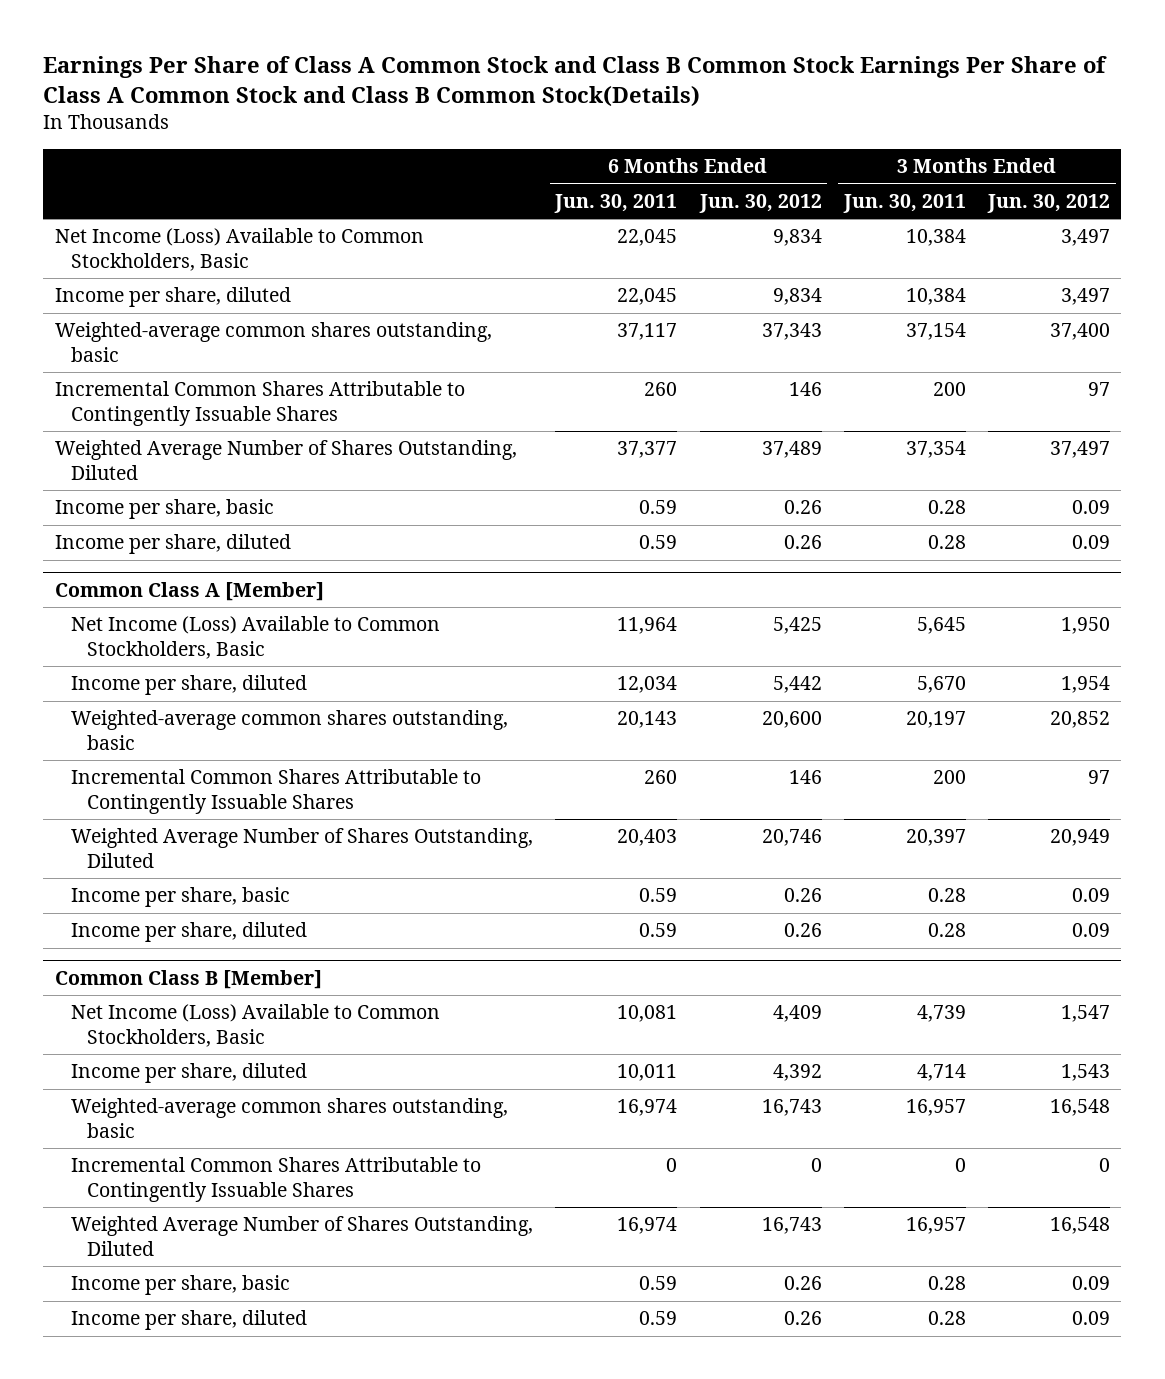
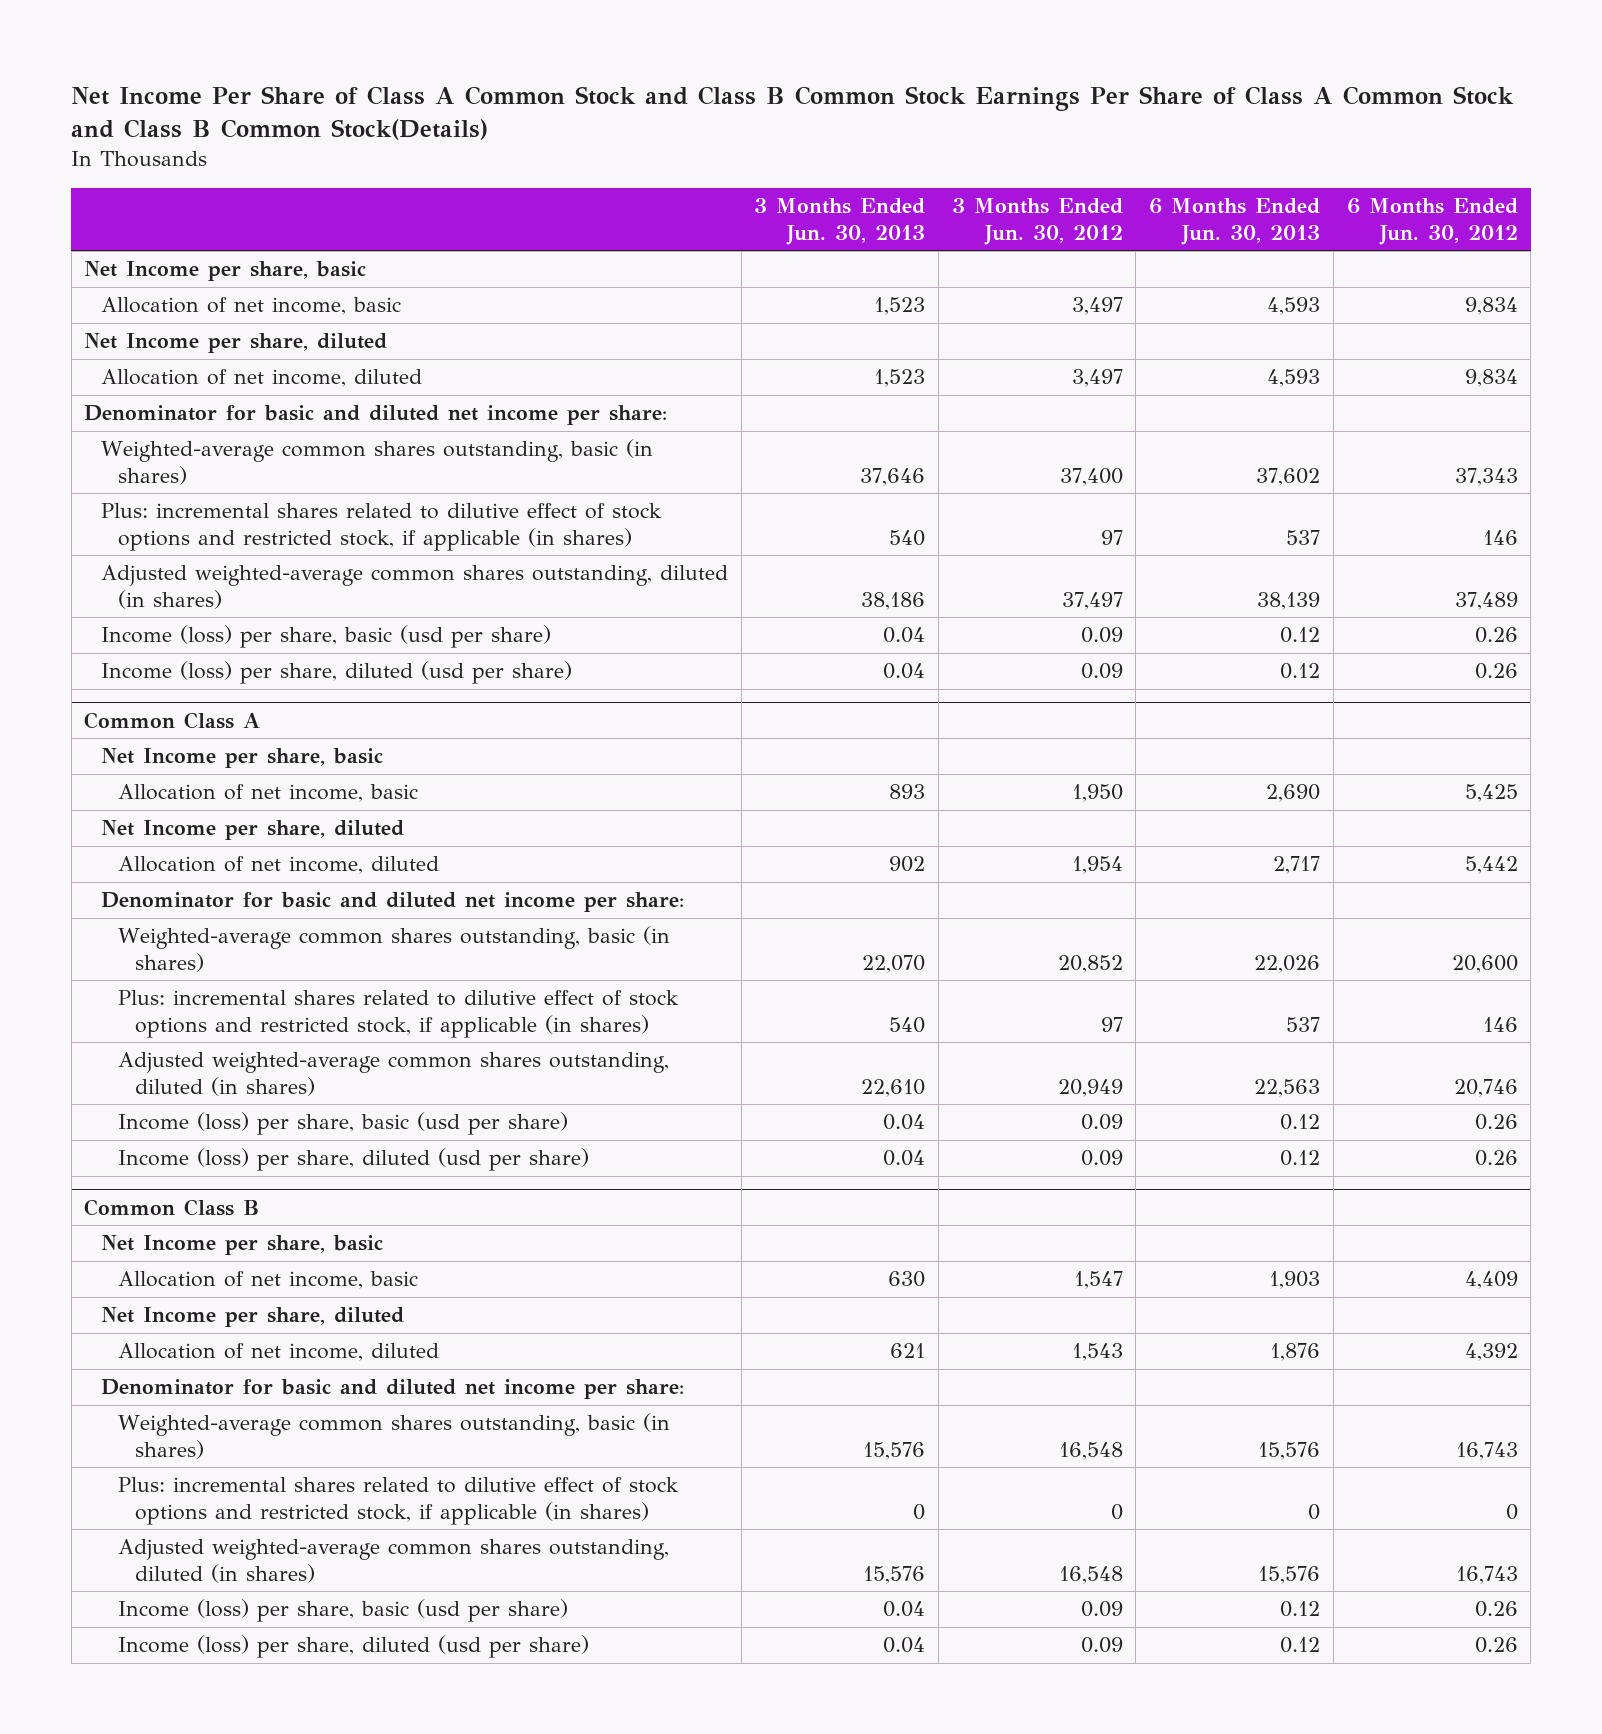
[43,56,1108,108] Earnings Per Share of Class A Common Stock and Class B Common Stock Earnings Per Share of Class A Common Stock and Class B Common Stock(Details) -> [71,86,1515,141] Net Income Per Share of Class A Common Stock and Class B Common Stock Earnings Per Share of Class A Common Stock and Class B Common Stock(Details)
[554,193,678,213] Jun. 30, 2011 -> none
[842,193,966,213] Jun. 30, 2011 -> none
none -> [754,198,926,245] 3 Months Ended Jun. 30, 2013
none -> [1149,198,1321,245] 6 Months Ended Jun. 30, 2013
none -> [84,261,367,282] Net Income per share, basic
[54,228,424,272] Net Income (Loss) Available to Common Stockholders, Basic -> [101,297,402,316] Allocation of net income, basic
none -> [84,333,388,354] Net Income per share, diluted
[54,287,291,308] Income per share, diluted -> [101,369,423,388] Allocation of net income, diluted
none -> [84,405,668,426] Denominator for basic and diluted net income per share:
[54,322,492,363] Weighted-average common shares outstanding, basic -> [101,439,654,485] Weighted-average common shares outstanding, basic (in shares)
[54,381,465,427] Incremental Common Shares Attributable to Contingently Issuable Shares -> [101,503,663,551] Plus: incremental shares related to dilutive effect of stock options and restricted stock, if applicable (in shares)
[54,440,517,481] Weighted Average Number of Shares Outstanding, Diluted -> [101,565,729,609] Adjusted weighted-average common shares outstanding, diluted (in shares)
[54,499,274,520] Income per share, basic -> [101,625,552,649] Income (loss) per share, basic (usd per share)
[54,534,291,555] Income per share, diluted -> [101,661,573,685] Income (loss) per share, diluted (usd per share)
[54,581,324,601] Common Class A [Member] -> [84,711,261,729] Common Class A
none -> [101,748,384,769] Net Income per share, basic
[70,616,440,660] Net Income (Loss) Available to Common Stockholders, Basic -> [117,784,418,803] Allocation of net income, basic
none -> [101,820,405,841] Net Income per share, diluted
[70,675,307,696] Income per share, diluted -> [117,856,439,875] Allocation of net income, diluted
none -> [101,892,685,913] Denominator for basic and diluted net income per share:
[70,710,508,751] Weighted-average common shares outstanding, basic -> [117,926,670,972] Weighted-average common shares outstanding, basic (in shares)
[70,769,481,815] Incremental Common Shares Attributable to Contingently Issuable Shares -> [117,990,679,1038] Plus: incremental shares related to dilutive effect of stock options and restricted stock, if applicable (in shares)
[70,828,533,869] Weighted Average Number of Shares Outstanding, Diluted -> [117,1052,669,1096] Adjusted weighted-average common shares outstanding, diluted (in shares)
[70,887,290,908] Income per share, basic -> [117,1112,568,1136] Income (loss) per share, basic (usd per share)
[70,922,307,943] Income per share, diluted -> [117,1148,589,1172] Income (loss) per share, diluted (usd per share)
[54,969,322,989] Common Class B [Member] -> [84,1198,260,1216] Common Class B
none -> [101,1235,384,1256] Net Income per share, basic
[70,1004,440,1048] Net Income (Loss) Available to Common Stockholders, Basic -> [117,1271,418,1290] Allocation of net income, basic
none -> [101,1307,405,1328] Net Income per share, diluted
[70,1063,307,1084] Income per share, diluted -> [117,1343,439,1362] Allocation of net income, diluted
none -> [101,1379,685,1400] Denominator for basic and diluted net income per share:
[70,1098,508,1139] Weighted-average common shares outstanding, basic -> [117,1413,670,1459] Weighted-average common shares outstanding, basic (in shares)
[70,1157,481,1203] Incremental Common Shares Attributable to Contingently Issuable Shares -> [117,1477,679,1525] Plus: incremental shares related to dilutive effect of stock options and restricted stock, if applicable (in shares)
[70,1216,533,1257] Weighted Average Number of Shares Outstanding, Diluted -> [117,1539,669,1583] Adjusted weighted-average common shares outstanding, diluted (in shares)
[70,1275,290,1296] Income per share, basic -> [117,1599,568,1623] Income (loss) per share, basic (usd per share)
[70,1310,307,1331] Income per share, diluted -> [117,1635,589,1659] Income (loss) per share, diluted (usd per share)

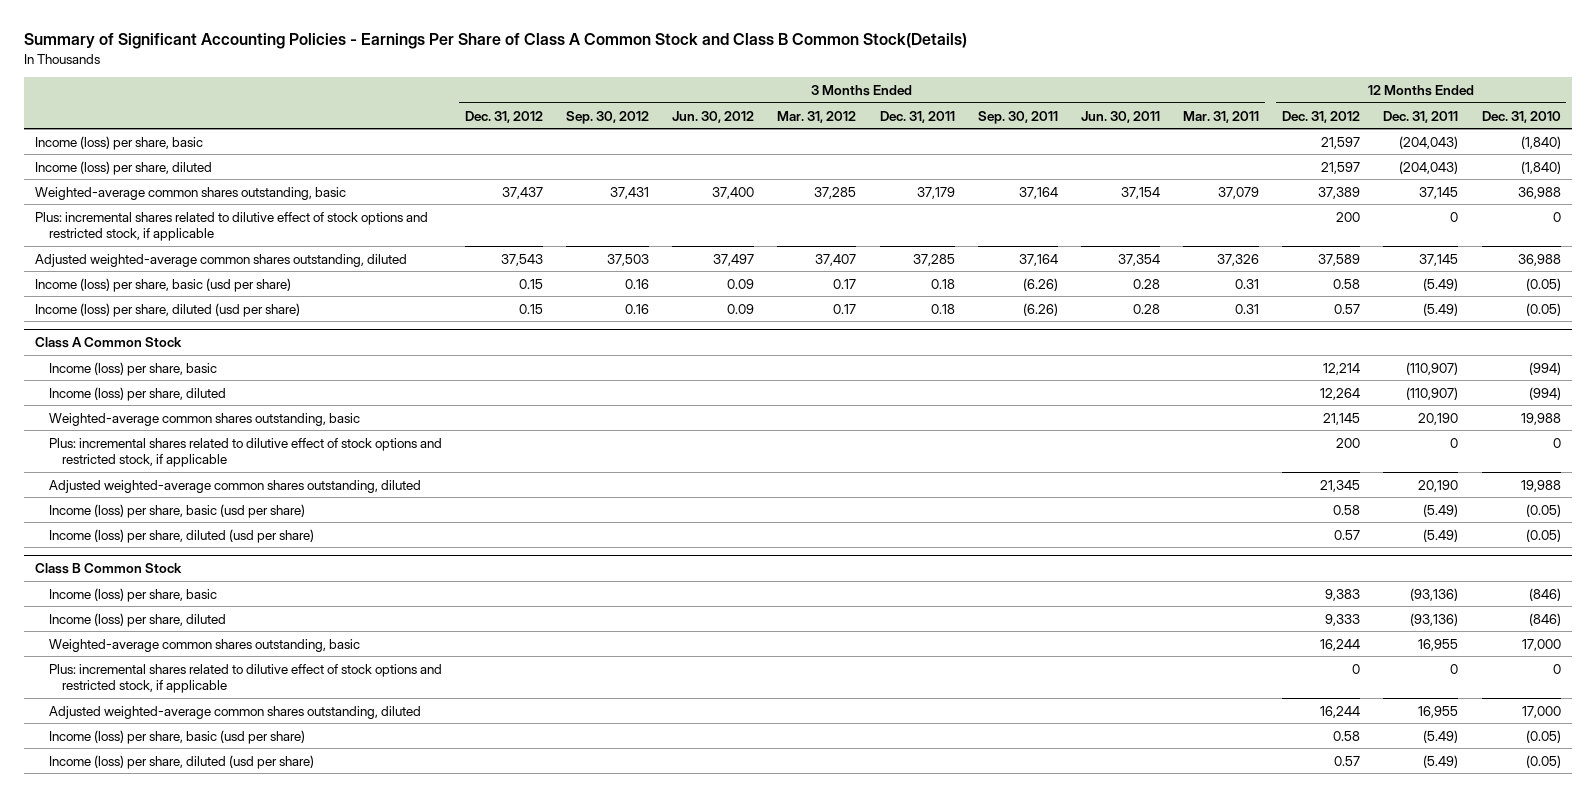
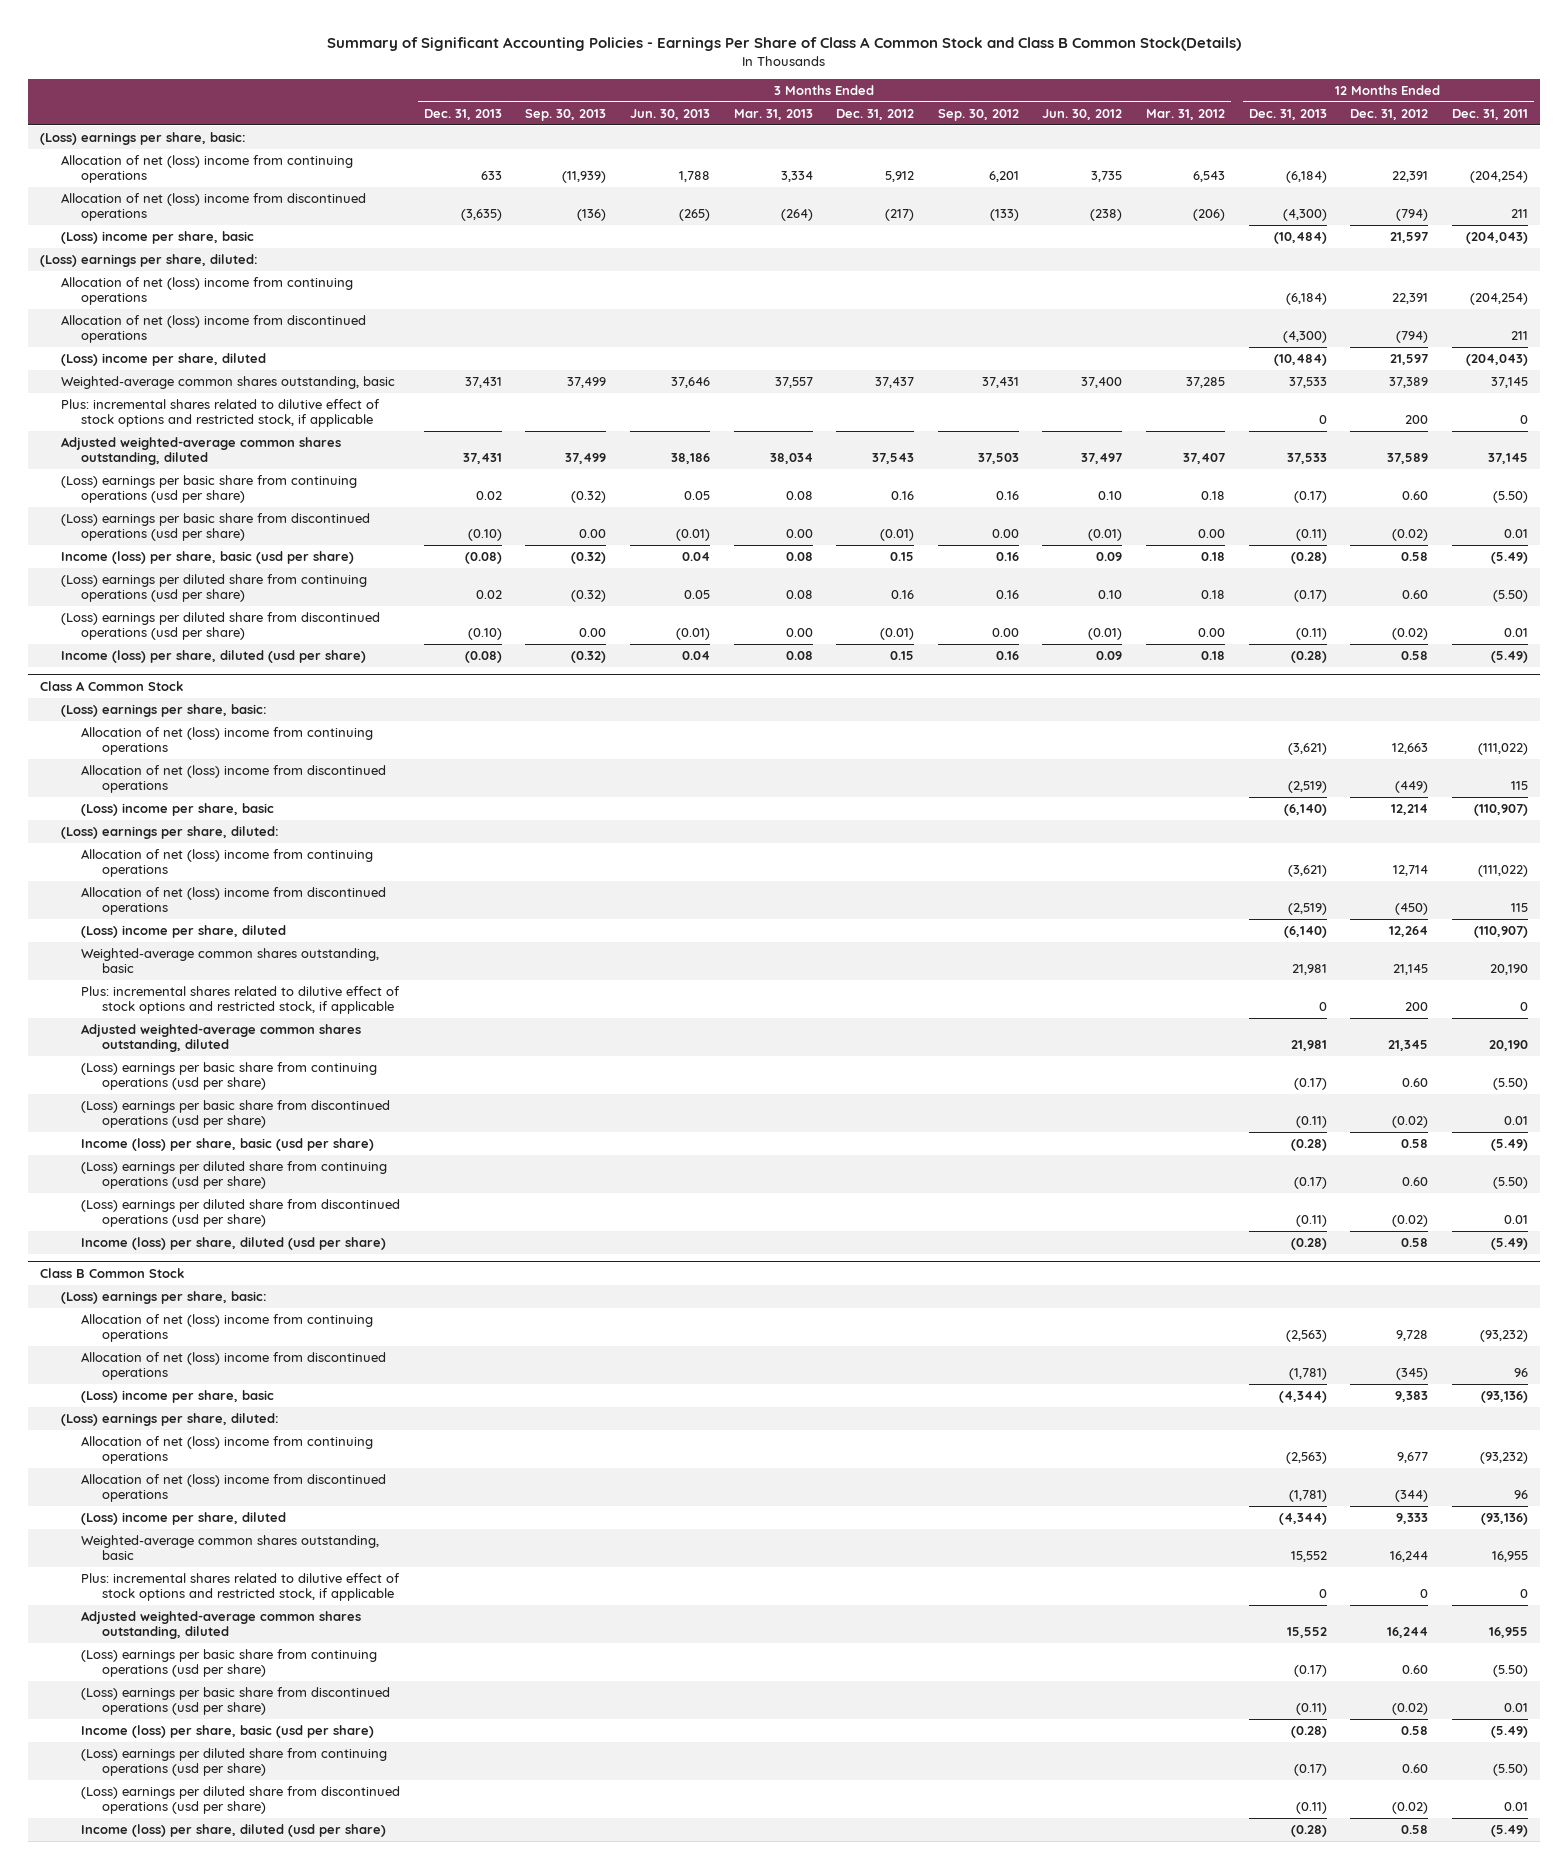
[879,110,955,123] Dec. 31, 2011 -> none
[977,110,1058,124] Sep. 30, 2011 -> none
[1080,110,1160,123] Jun. 30, 2011 -> none
[1183,110,1260,123] Mar. 31, 2011 -> none
[1481,110,1561,123] Dec. 31, 2010 -> none
none -> [423,108,502,120] Dec. 31, 2013
none -> [525,108,607,121] Sep. 30, 2013
none -> [630,108,711,120] Jun. 30, 2013
none -> [733,108,813,120] Mar. 31, 2013
none -> [1248,108,1327,120] Dec. 31, 2013
none -> [39,132,246,146] (Loss) earnings per share, basic:
none -> [60,155,353,184] Allocation of net (loss) income from continuing operations
none -> [60,193,366,222] Allocation of net (loss) income from discontinued operations
[35,135,204,150] Income (loss) per share, basic -> [60,231,254,245] (Loss) income per share, basic
none -> [39,254,258,268] (Loss) earnings per share, diluted:
none -> [60,277,353,306] Allocation of net (loss) income from continuing operations
none -> [60,315,366,344] Allocation of net (loss) income from discontinued operations
[35,160,213,175] Income (loss) per share, diluted -> [60,353,266,367] (Loss) income per share, diluted
none -> [60,475,357,504] (Loss) earnings per basic share from continuing operations (usd per share)
none -> [60,513,370,542] (Loss) earnings per basic share from discontinued operations (usd per share)
[833,278,857,289] 0.17 -> [1200,552,1225,562] 0.18
none -> [60,574,367,603] (Loss) earnings per diluted share from continuing operations (usd per share)
none -> [60,612,380,641] (Loss) earnings per diluted share from discontinued operations (usd per share)
[833,303,857,314] 0.17 -> [1200,651,1225,661] 0.18
[1334,303,1361,314] 0.57 -> [1401,651,1429,661] 0.58
none -> [60,704,267,718] (Loss) earnings per share, basic:
none -> [81,727,374,756] Allocation of net (loss) income from continuing operations
none -> [81,765,387,794] Allocation of net (loss) income from discontinued operations
[48,361,217,376] Income (loss) per share, basic -> [81,803,275,817] (Loss) income per share, basic
none -> [60,826,279,840] (Loss) earnings per share, diluted:
none -> [81,849,374,878] Allocation of net (loss) income from continuing operations
none -> [81,887,387,916] Allocation of net (loss) income from discontinued operations
[48,386,226,401] Income (loss) per share, diluted -> [81,925,287,939] (Loss) income per share, diluted
none -> [81,1062,378,1091] (Loss) earnings per basic share from continuing operations (usd per share)
none -> [81,1100,391,1129] (Loss) earnings per basic share from discontinued operations (usd per share)
none -> [81,1161,388,1190] (Loss) earnings per diluted share from continuing operations (usd per share)
none -> [81,1199,401,1228] (Loss) earnings per diluted share from discontinued operations (usd per share)
[1334,529,1361,540] 0.57 -> [1401,1238,1429,1248] 0.58
none -> [60,1291,267,1305] (Loss) earnings per share, basic:
none -> [81,1314,374,1343] Allocation of net (loss) income from continuing operations
none -> [81,1352,387,1381] Allocation of net (loss) income from discontinued operations
[48,587,217,602] Income (loss) per share, basic -> [81,1390,275,1404] (Loss) income per share, basic
none -> [60,1413,279,1427] (Loss) earnings per share, diluted:
none -> [81,1436,374,1465] Allocation of net (loss) income from continuing operations
none -> [81,1474,387,1503] Allocation of net (loss) income from discontinued operations
[48,612,226,627] Income (loss) per share, diluted -> [81,1512,287,1526] (Loss) income per share, diluted
none -> [81,1649,378,1678] (Loss) earnings per basic share from continuing operations (usd per share)
none -> [81,1687,391,1716] (Loss) earnings per basic share from discontinued operations (usd per share)
none -> [81,1748,388,1777] (Loss) earnings per diluted share from continuing operations (usd per share)
none -> [81,1786,401,1815] (Loss) earnings per diluted share from discontinued operations (usd per share)
[1334,755,1361,766] 0.57 -> [1401,1825,1429,1835] 0.58

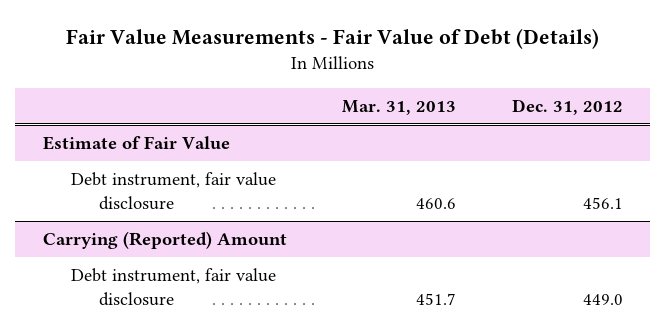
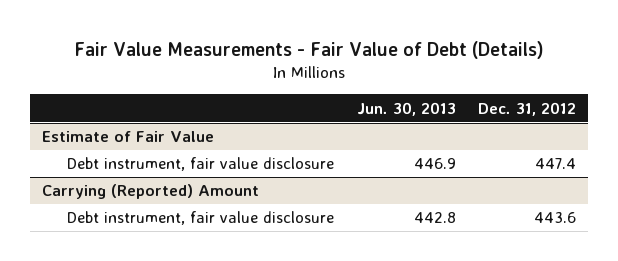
[342,99,457,115] Mar. 31, 2013 -> none
none -> [356,101,456,116] Jun. 30, 2013
[582,196,623,209] 456.1 -> [535,158,577,170] 447.4
[582,293,623,305] 449.0 -> [534,212,577,224] 443.6

